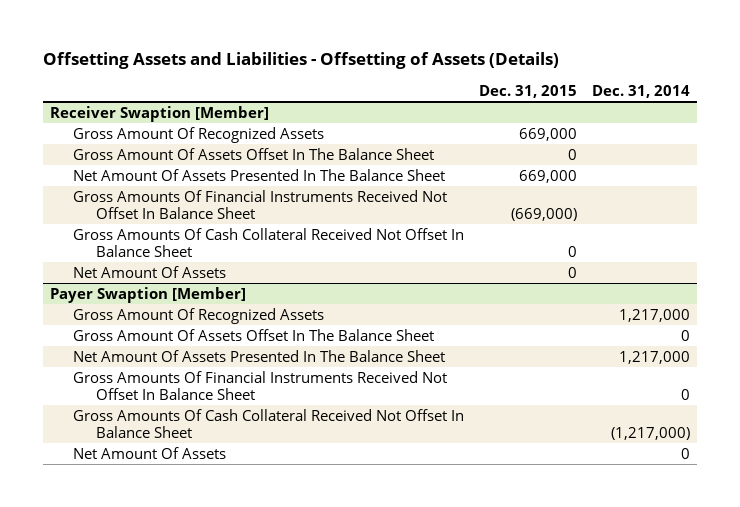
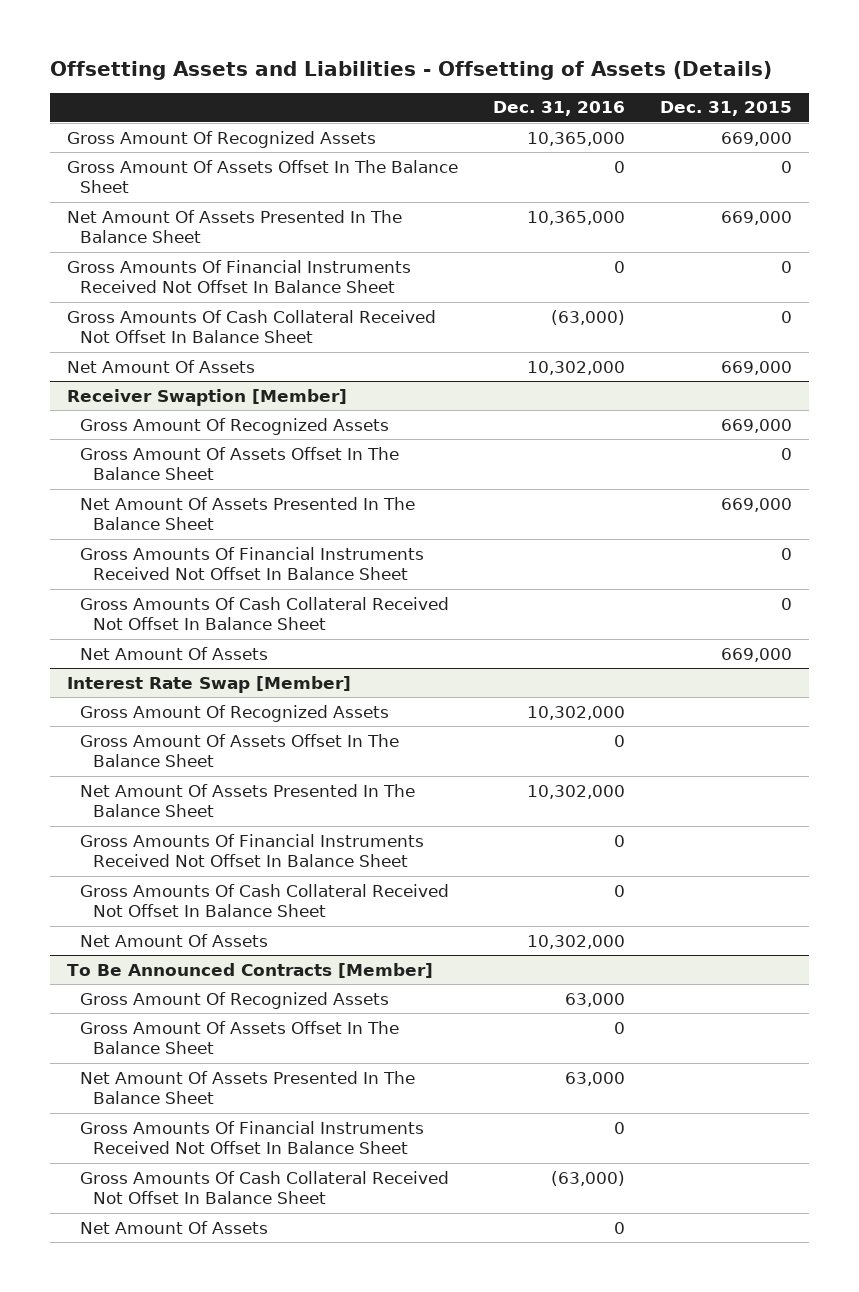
[591,84,690,98] Dec. 31, 2014 -> none
none -> [493,101,626,117] Dec. 31, 2016
none -> [67,130,377,148] Gross Amount Of Recognized Assets
none -> [67,159,459,194] Gross Amount Of Assets Offset In The Balance Sheet
none -> [67,209,403,244] Net Amount Of Assets Presented In The Balance Sheet
none -> [67,259,412,294] Gross Amounts Of Financial Instruments Received Not Offset In Balance Sheet
none -> [67,309,437,344] Gross Amounts Of Cash Collateral Received Not Offset In Balance Sheet
none -> [67,359,256,373] Net Amount Of Assets
[511,207,578,221] (669,000) -> [781,547,793,560] 0
[50,286,247,303] Payer Swaption [Member] -> none
[73,307,325,324] Gross Amount Of Recognized Assets -> none
[73,328,435,341] Gross Amount Of Assets Offset In The Balance Sheet -> none
[73,349,446,362] Net Amount Of Assets Presented In The Balance Sheet -> none
[73,370,448,400] Gross Amounts Of Financial Instruments Received Not Offset In Balance Sheet -> none
[73,408,465,438] Gross Amounts Of Cash Collateral Received Not Offset In Balance Sheet -> none
[73,446,227,459] Net Amount Of Assets -> none
[568,266,578,278] 0 -> [721,647,793,662] 669,000
none -> [67,675,352,693] Interest Rate Swap [Member]
none -> [80,704,390,722] Gross Amount Of Recognized Assets
none -> [80,733,400,768] Gross Amount Of Assets Offset In The Balance Sheet
none -> [80,783,416,818] Net Amount Of Assets Presented In The Balance Sheet
none -> [80,833,425,868] Gross Amounts Of Financial Instruments Received Not Offset In Balance Sheet
none -> [80,883,450,918] Gross Amounts Of Cash Collateral Received Not Offset In Balance Sheet
none -> [80,933,269,947] Net Amount Of Assets
none -> [67,962,434,978] To Be Announced Contracts [Member]
none -> [80,991,390,1009] Gross Amount Of Recognized Assets
none -> [80,1020,400,1055] Gross Amount Of Assets Offset In The Balance Sheet
none -> [80,1070,416,1105] Net Amount Of Assets Presented In The Balance Sheet
none -> [80,1120,425,1155] Gross Amounts Of Financial Instruments Received Not Offset In Balance Sheet
none -> [80,1170,450,1205] Gross Amounts Of Cash Collateral Received Not Offset In Balance Sheet
none -> [80,1220,269,1234] Net Amount Of Assets

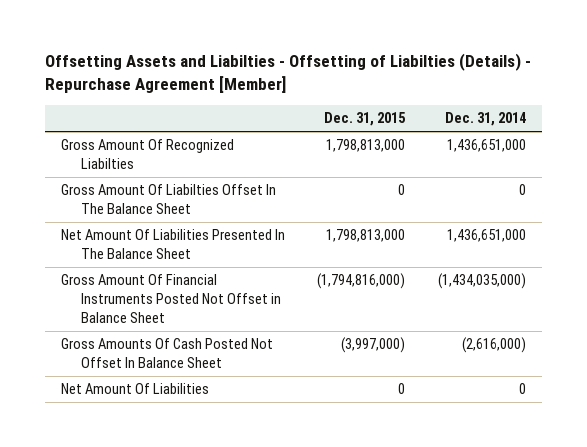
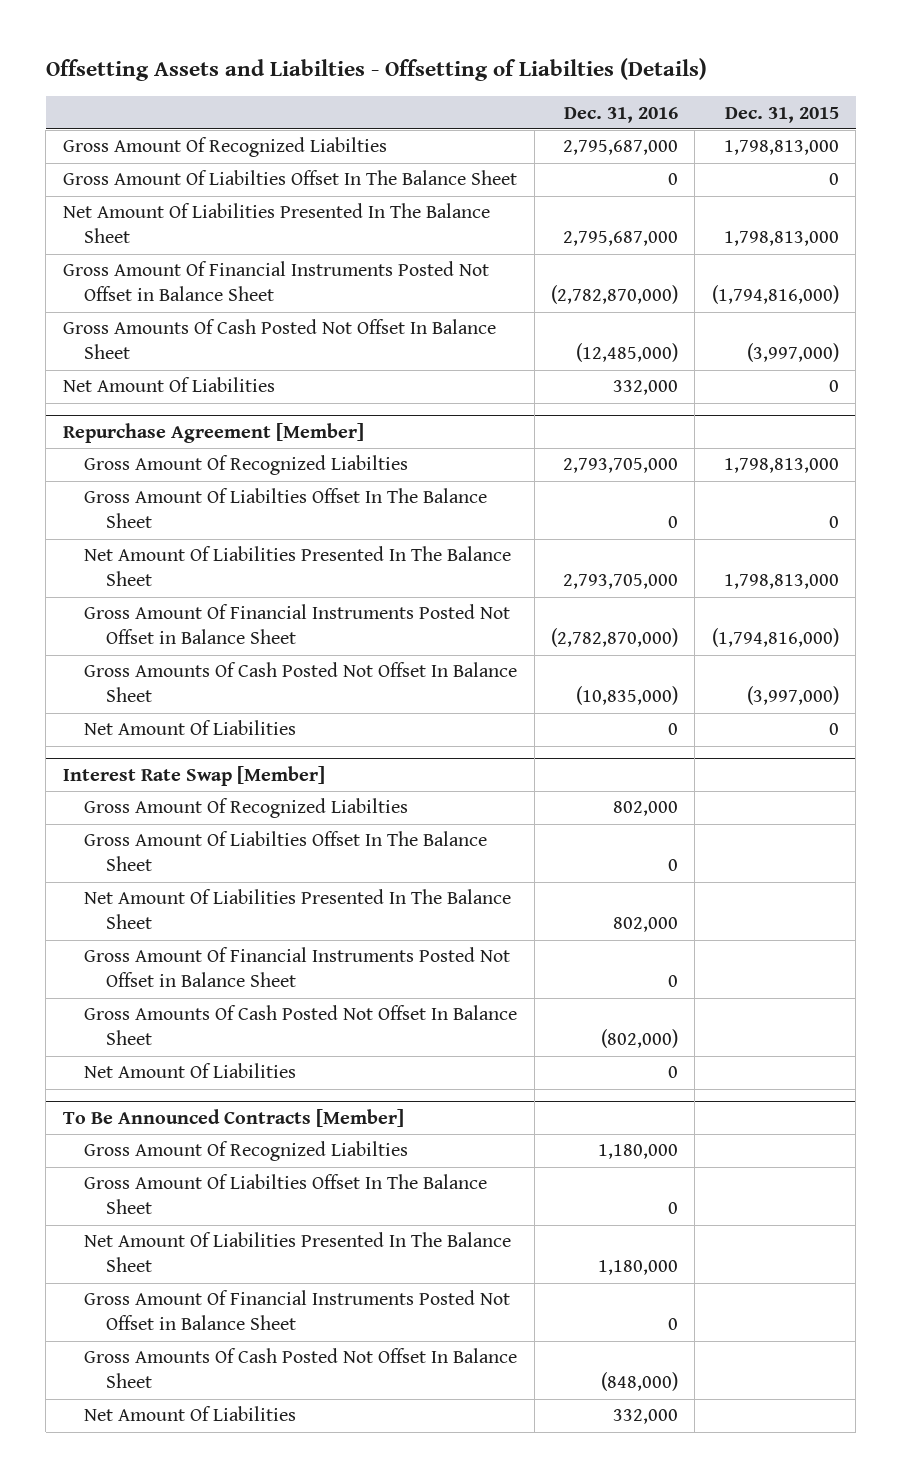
[44,53,531,94] Offsetting Assets and Liabilties - Offsetting of Liabilties (Details) - Repurchase Agreement [Member] -> [45,58,707,82] Offsetting Assets and Liabilties - Offsetting of Liabilties (Details)
[445,112,527,127] Dec. 31, 2014 -> none
none -> [564,106,679,123] Dec. 31, 2016
none -> [62,422,364,443] Repurchase Agreement [Member]
none -> [84,455,409,476] Gross Amount Of Recognized Liabilties
none -> [84,488,488,529] Gross Amount Of Liabilties Offset In The Balance Sheet
none -> [84,546,512,587] Net Amount Of Liabilities Presented In The Balance Sheet
none -> [84,604,511,645] Gross Amount Of Financial Instruments Posted Not Offset in Balance Sheet
none -> [84,662,518,703] Gross Amounts Of Cash Posted Not Offset In Balance Sheet
none -> [84,720,297,736] Net Amount Of Liabilities
none -> [62,765,325,786] Interest Rate Swap [Member]
none -> [84,798,409,819] Gross Amount Of Recognized Liabilties
none -> [84,831,488,872] Gross Amount Of Liabilties Offset In The Balance Sheet
none -> [84,889,512,930] Net Amount Of Liabilities Presented In The Balance Sheet
none -> [84,947,511,988] Gross Amount Of Financial Instruments Posted Not Offset in Balance Sheet
none -> [84,1005,518,1046] Gross Amounts Of Cash Posted Not Offset In Balance Sheet
none -> [84,1063,297,1079] Net Amount Of Liabilities
none -> [62,1108,404,1127] To Be Announced Contracts [Member]
none -> [84,1141,409,1162] Gross Amount Of Recognized Liabilties
none -> [84,1174,488,1215] Gross Amount Of Liabilties Offset In The Balance Sheet
none -> [84,1232,512,1273] Net Amount Of Liabilities Presented In The Balance Sheet
none -> [84,1290,511,1331] Gross Amount Of Financial Instruments Posted Not Offset in Balance Sheet
none -> [84,1348,518,1389] Gross Amounts Of Cash Posted Not Offset In Balance Sheet
none -> [84,1406,297,1422] Net Amount Of Liabilities

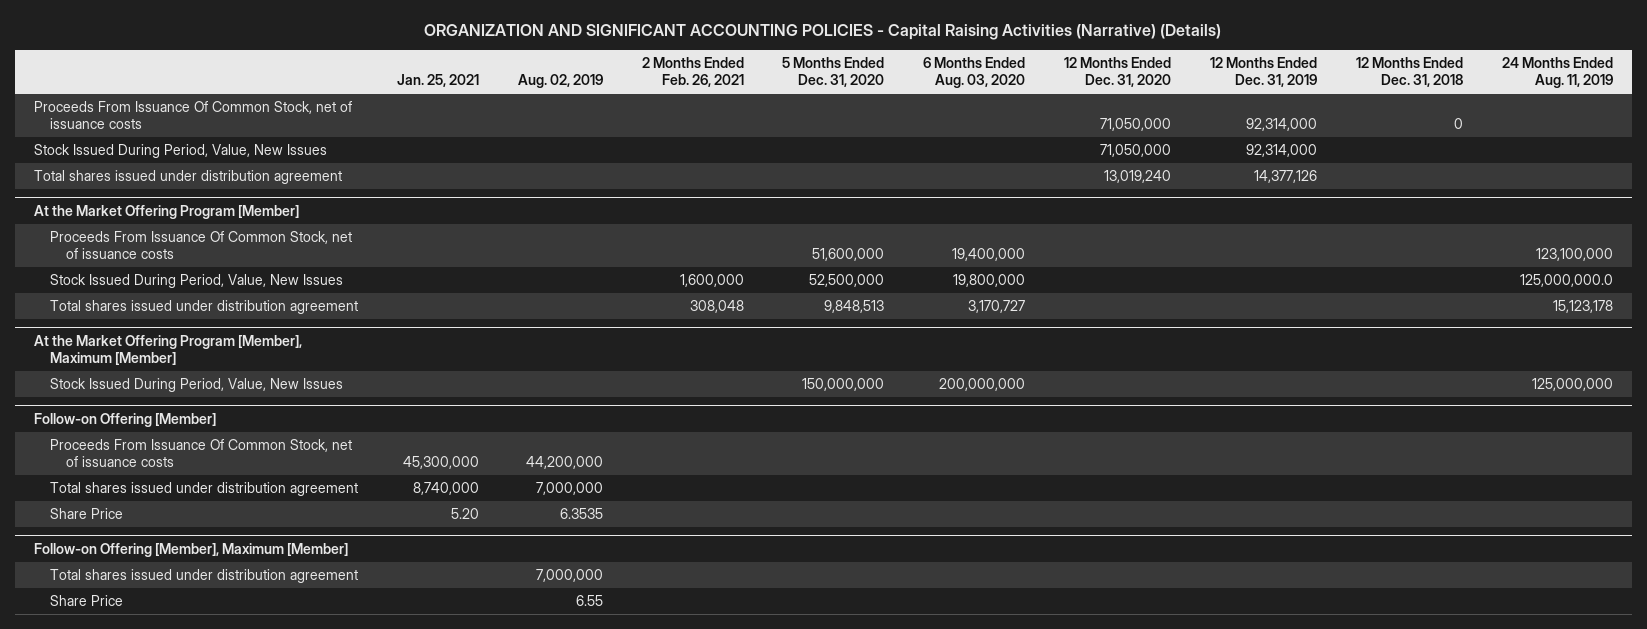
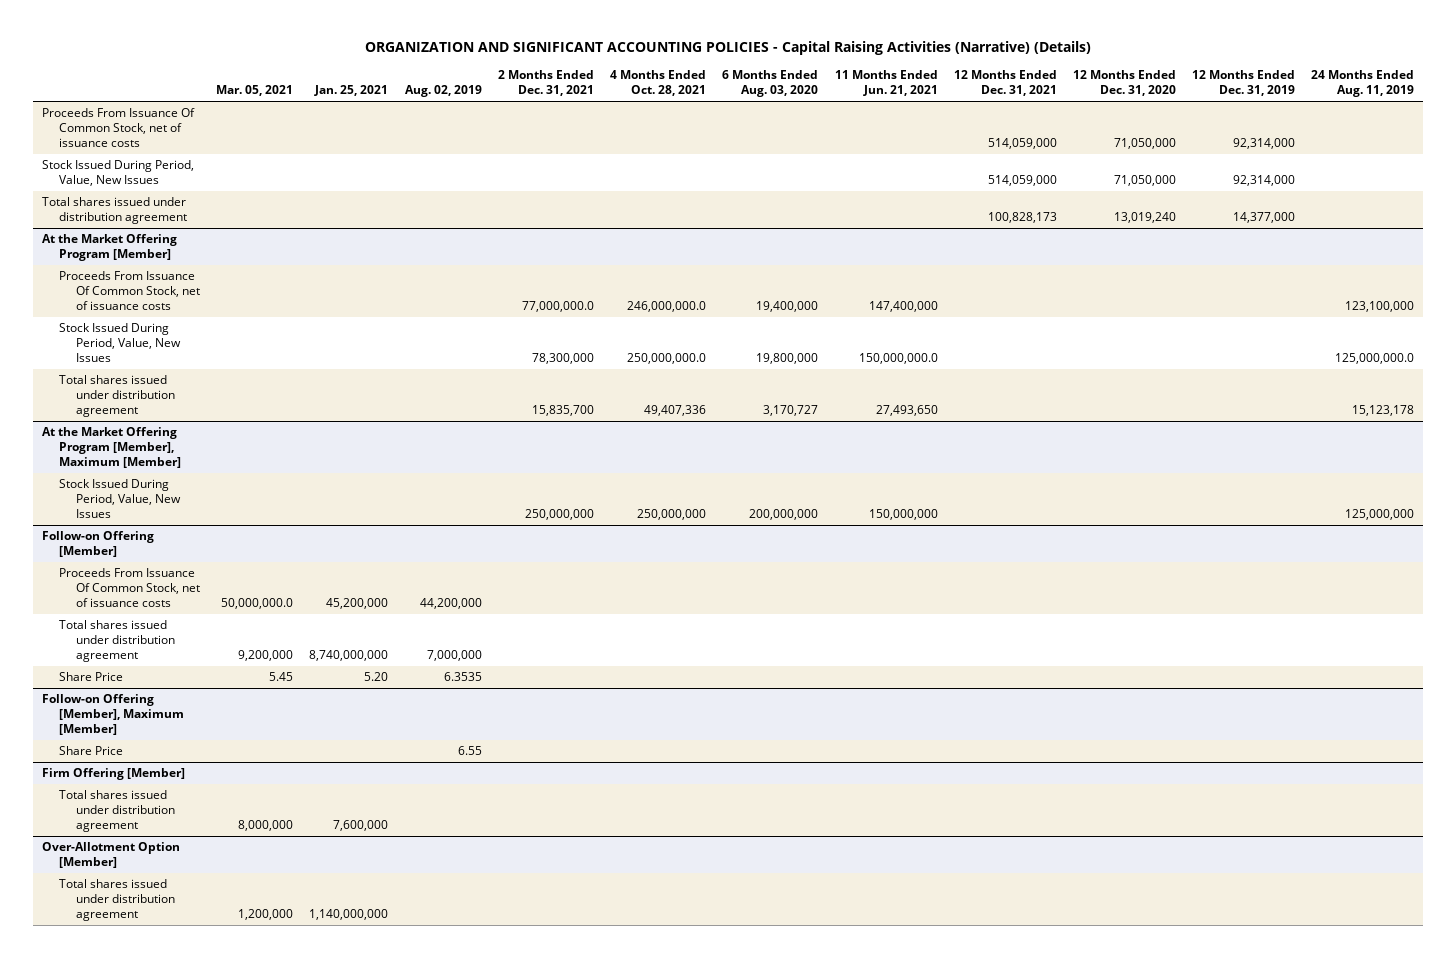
[641,57,744,88] 2 Months Ended Feb. 26, 2021 -> none
[782,57,885,88] 5 Months Ended Dec. 31, 2020 -> none
[1355,57,1463,88] 12 Months Ended Dec. 31, 2018 -> none
none -> [216,85,294,97] Mar. 05, 2021
none -> [497,70,594,97] 2 Months Ended Dec. 31, 2021
none -> [610,70,707,97] 4 Months Ended Oct. 28, 2021
none -> [834,70,938,97] 11 Months Ended Jun. 21, 2021
none -> [953,70,1057,97] 12 Months Ended Dec. 31, 2021
[1253,170,1317,184] 14,377,126 -> [1233,212,1296,224] 14,377,000
[403,456,480,470] 45,300,000 -> [326,598,389,610] 45,200,000
[413,482,480,496] 8,740,000 -> [309,650,389,662] 8,740,000,000
[50,569,359,584] Total shares issued under distribution agreement -> none
none -> [41,768,185,781] Firm Offering [Member]
none -> [58,790,175,833] Total shares issued under distribution agreement
none -> [41,842,180,869] Over-Allotment Option [Member]
none -> [58,879,175,922] Total shares issued under distribution agreement

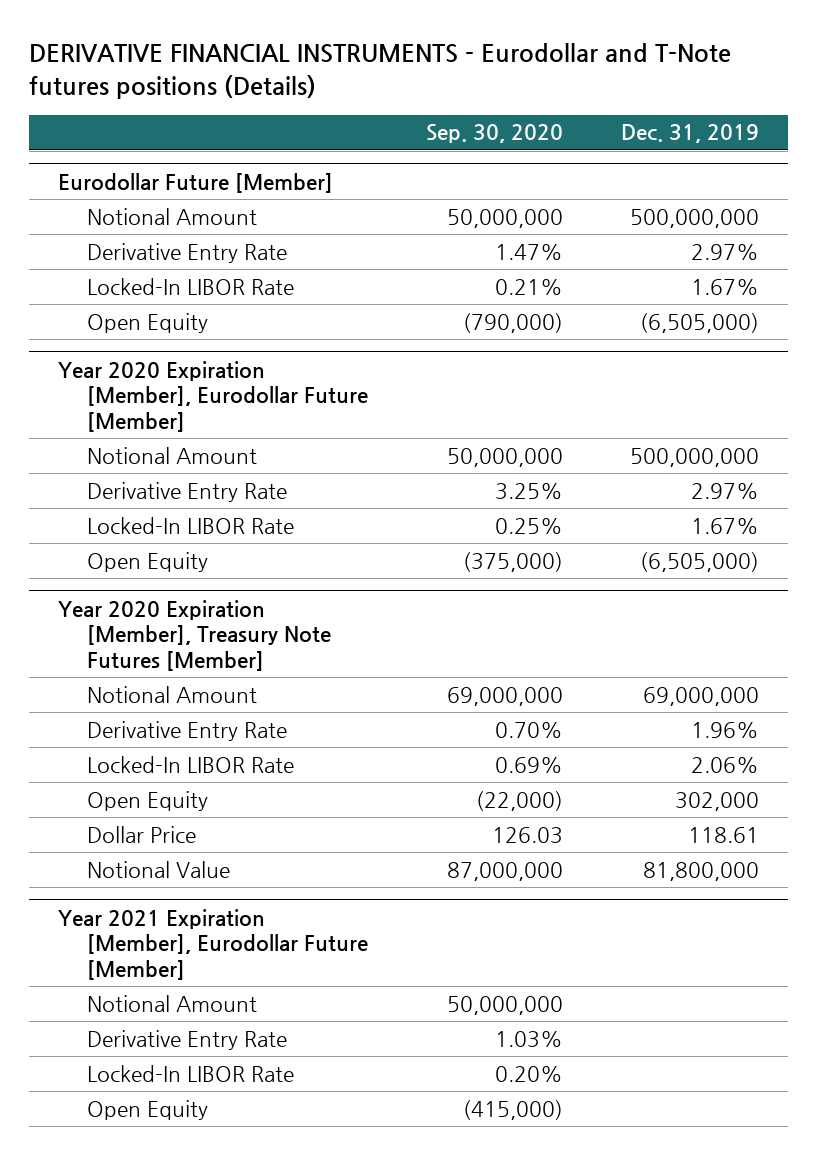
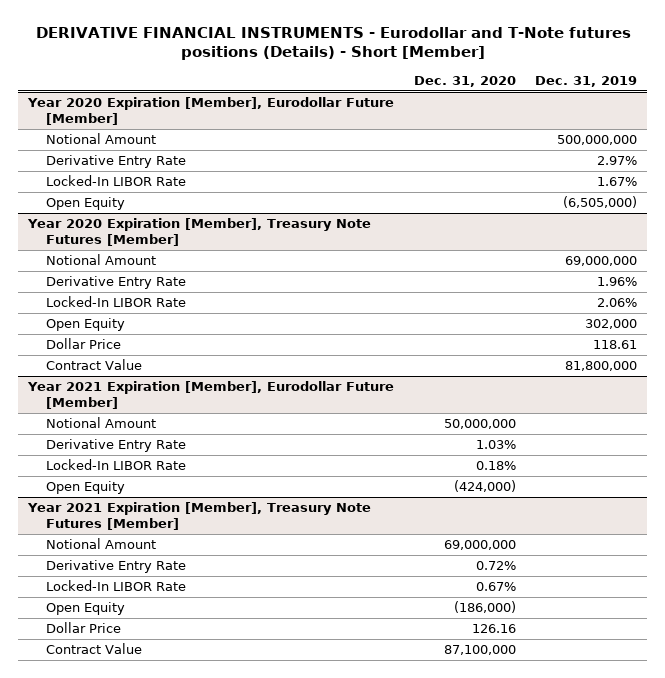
[28,43,731,99] DERIVATIVE FINANCIAL INSTRUMENTS - Eurodollar and T-Note futures positions (Details) -> [35,26,631,61] DERIVATIVE FINANCIAL INSTRUMENTS - Eurodollar and T-Note futures positions (Details) - Short [Member]
[426,124,564,144] Sep. 30, 2020 -> none
none -> [413,75,516,87] Dec. 31, 2020
[57,172,333,193] Eurodollar Future [Member] -> none
[87,207,258,225] Notional Amount -> none
[87,242,288,263] Derivative Entry Rate -> none
[87,277,295,295] Locked-In LIBOR Rate -> none
[87,312,209,333] Open Equity -> none
[87,860,231,878] Notional Value -> [46,359,143,371] Contract Value
none -> [27,502,372,531] Year 2021 Expiration [Member], Treasury Note Futures [Member]
none -> [46,538,157,550] Notional Amount
none -> [46,560,187,574] Derivative Entry Rate
none -> [46,580,187,592] Locked-In LIBOR Rate
none -> [46,602,126,616] Open Equity
none -> [46,622,122,634] Dollar Price
none -> [46,643,143,655] Contract Value

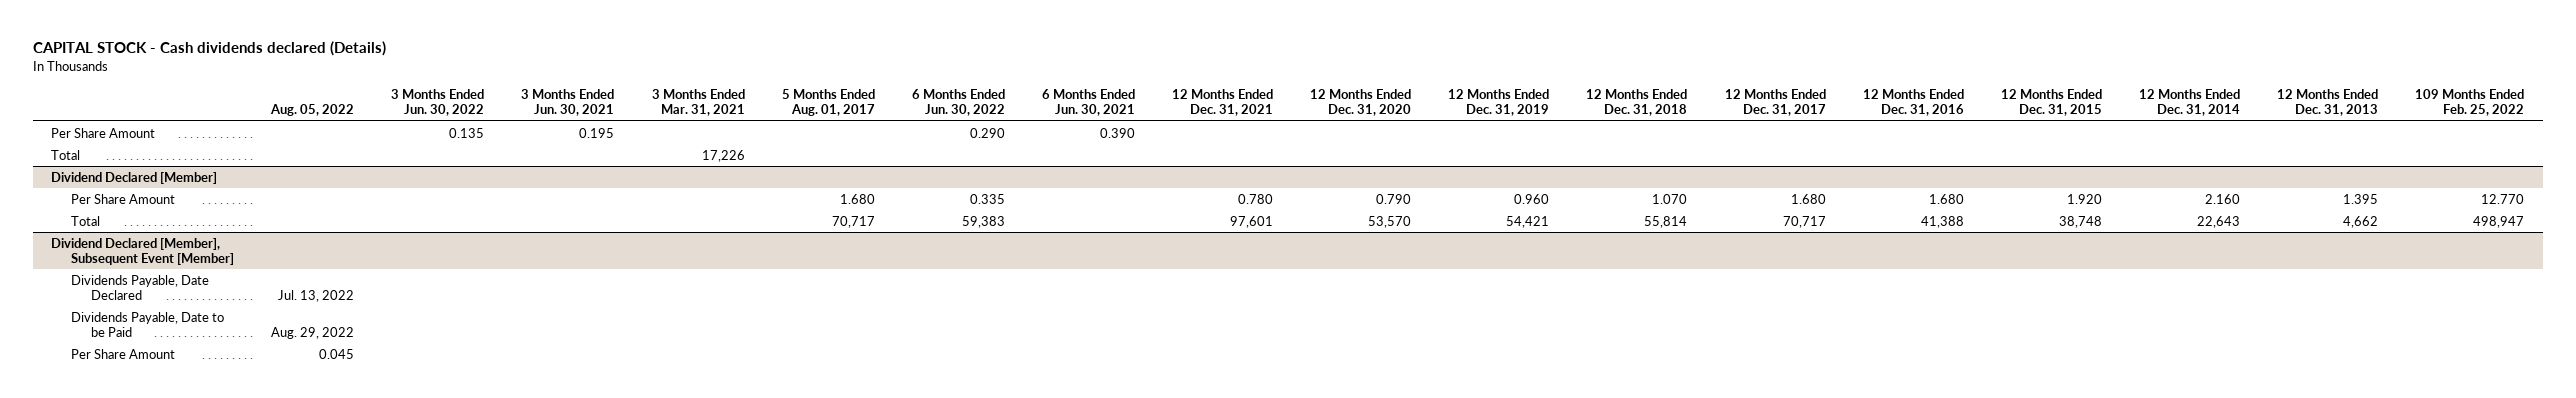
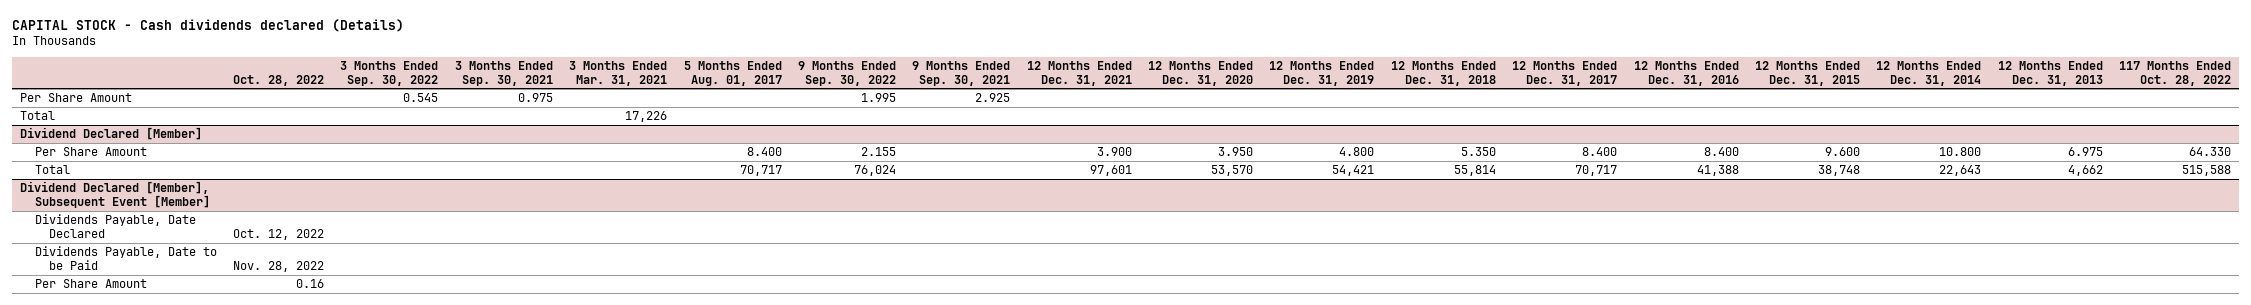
[270,104,355,117] Aug. 05, 2022 -> none
[391,89,485,117] 3 Months Ended Jun. 30, 2022 -> none
[521,89,615,117] 3 Months Ended Jun. 30, 2021 -> none
[911,89,1005,117] 6 Months Ended Jun. 30, 2022 -> none
[1041,89,1135,117] 6 Months Ended Jun. 30, 2021 -> none
[2415,89,2525,117] 109 Months Ended Feb. 25, 2022 -> none
none -> [233,74,325,86] Oct. 28, 2022
none -> [340,61,439,86] 3 Months Ended Sep. 30, 2022
none -> [454,61,553,86] 3 Months Ended Sep. 30, 2021
none -> [797,61,896,86] 9 Months Ended Sep. 30, 2022
none -> [912,61,1011,86] 9 Months Ended Sep. 30, 2021
none -> [2119,61,2232,86] 117 Months Ended Oct. 28, 2022
[839,193,875,204] 1.680 -> [746,147,782,157] 8.400
[1238,193,1274,204] 0.780 -> [1096,147,1132,157] 3.900
[1376,193,1412,204] 0.790 -> [1218,147,1254,157] 3.950
[1514,193,1550,204] 0.960 -> [1339,147,1375,157] 4.800
[1652,193,1688,204] 1.070 -> [1460,147,1496,157] 5.350
[1790,193,1826,204] 1.680 -> [1582,147,1618,157] 8.400
[1928,193,1964,204] 1.680 -> [1703,147,1739,157] 8.400
[2066,193,2102,204] 1.920 -> [1824,147,1860,157] 9.600
[2204,193,2240,204] 2.160 -> [1939,147,1982,157] 10.800
[2343,193,2379,204] 1.395 -> [2067,147,2103,157] 6.975

